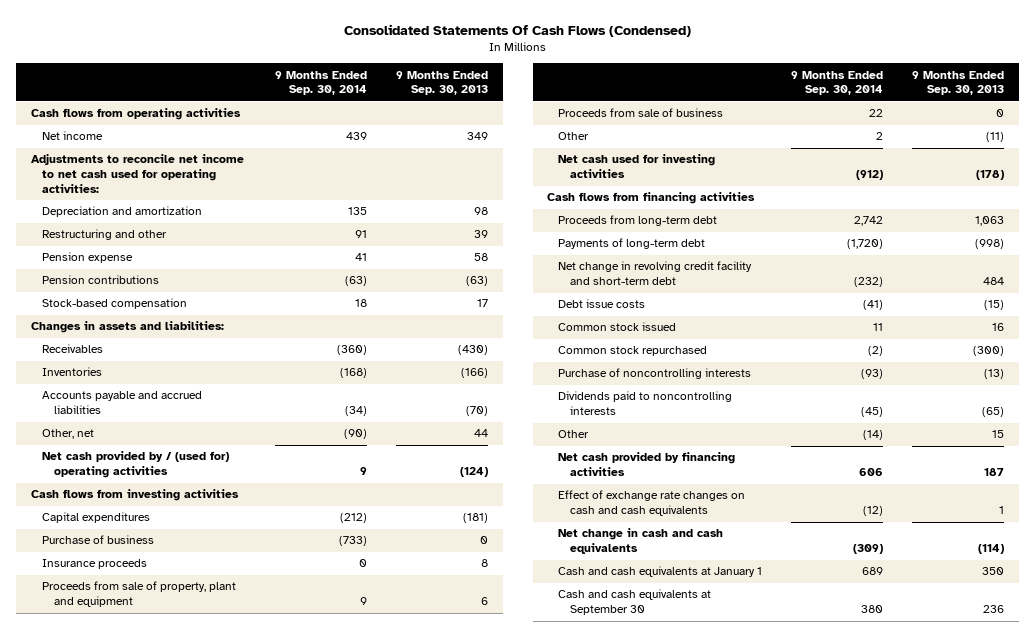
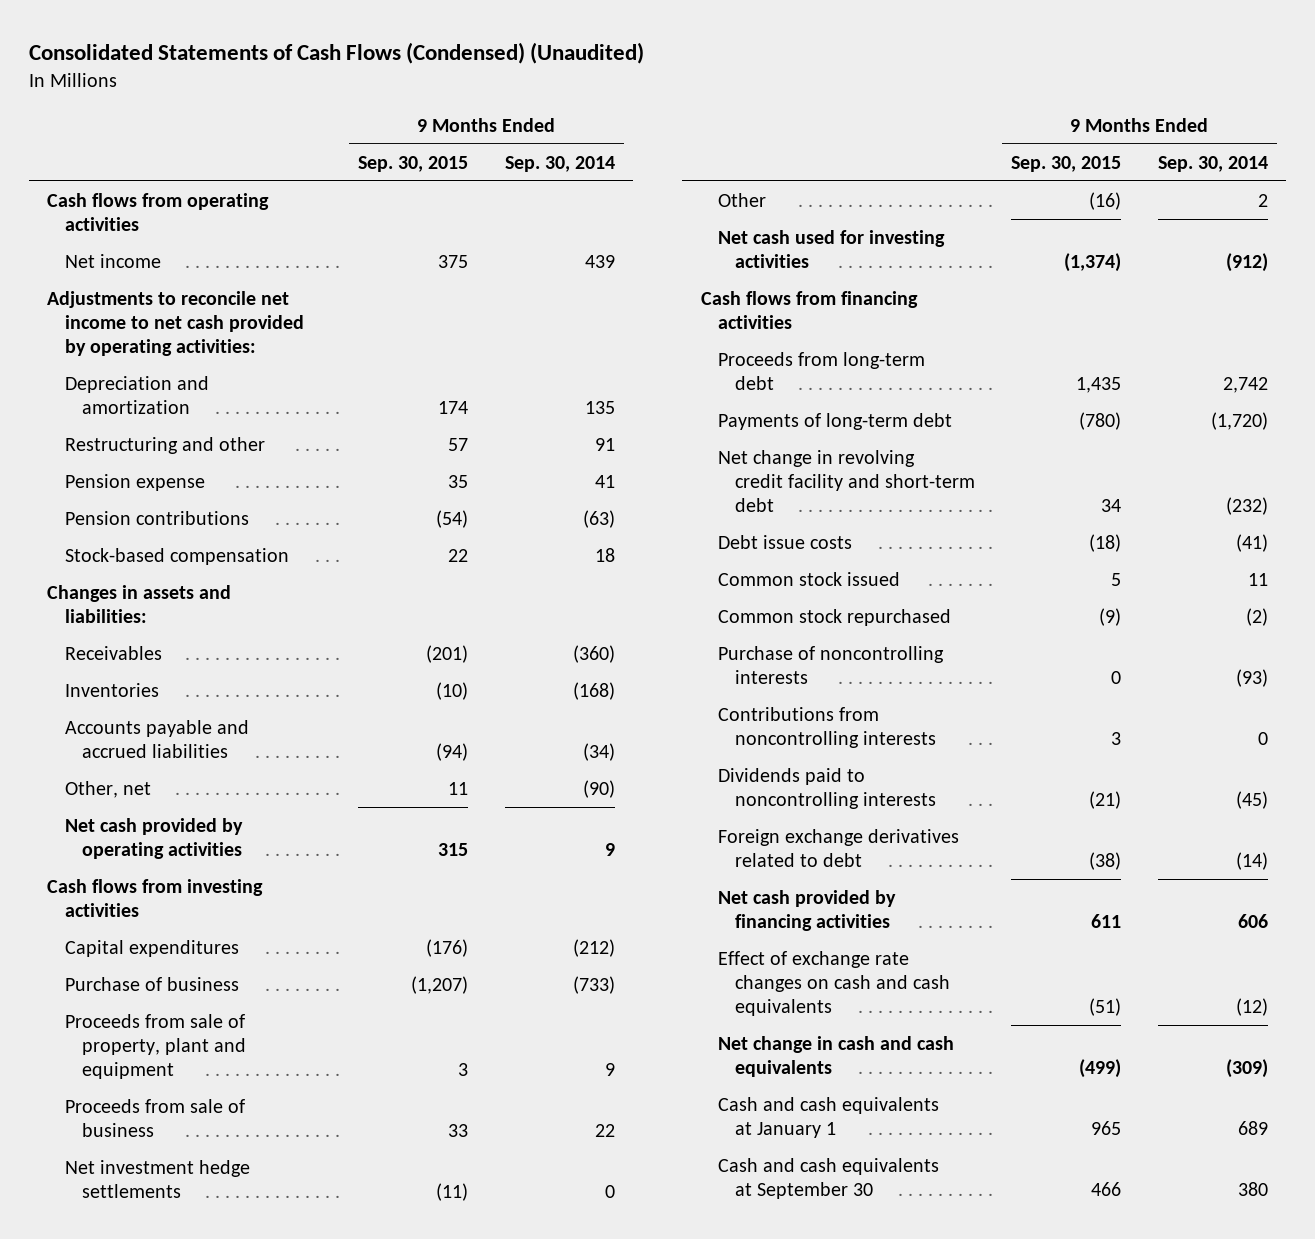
[343,23,691,37] Consolidated Statements Of Cash Flows (Condensed) -> [29,42,645,65] Consolidated Statements of Cash Flows (Condensed) (Unaudited)
[396,70,489,96] 9 Months Ended Sep. 30, 2013 -> none
none -> [358,155,469,172] Sep. 30, 2015
[30,154,244,194] Adjustments to reconcile net income to net cash used for operating activities: -> [47,290,304,357] Adjustments to reconcile net income to net cash provided by operating activities:
[42,451,230,479] Net cash provided by / (used for) operating activities -> [64,817,243,860] Net cash provided by operating activities
[42,559,148,570] Insurance proceeds -> none
none -> [64,1159,250,1199] Net investment hedge settlements
none -> [717,706,936,749] Contributions from noncontrolling interests
[558,430,590,439] Other -> [717,828,959,868] Foreign exchange derivatives related to debt

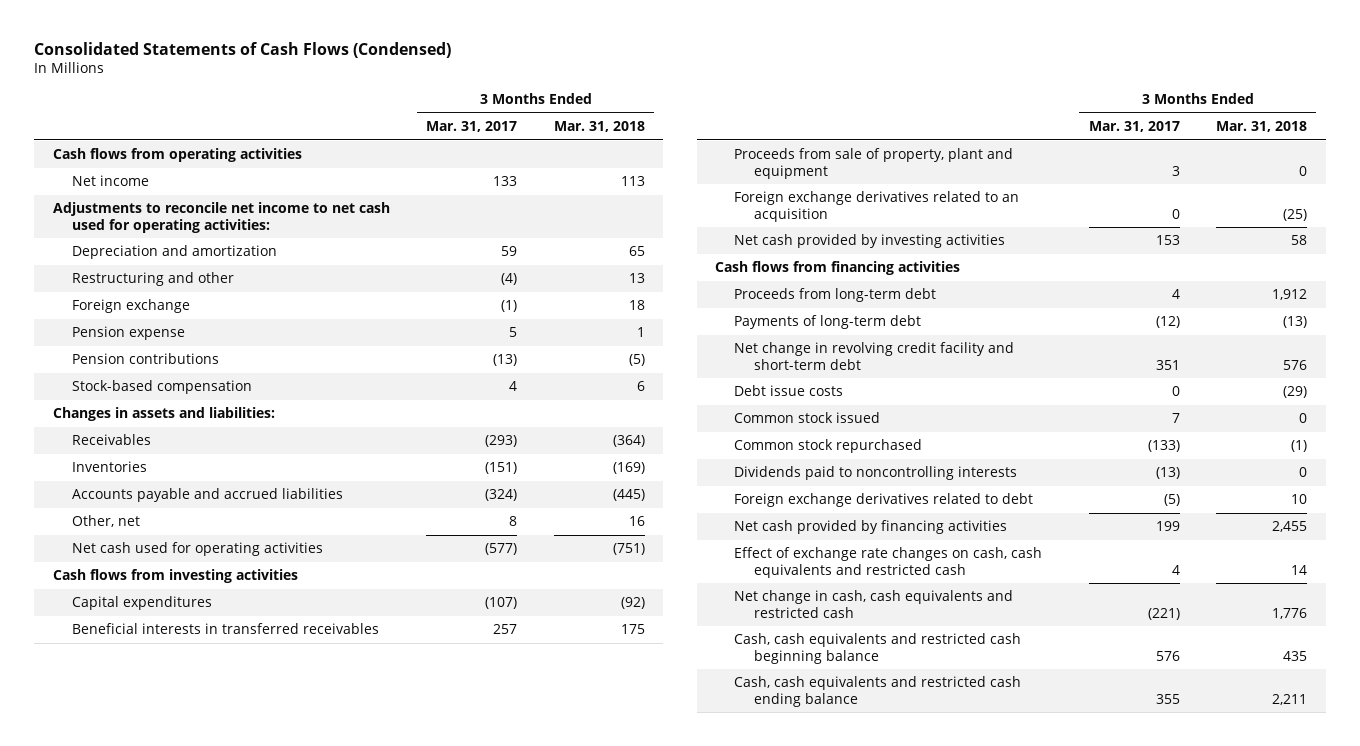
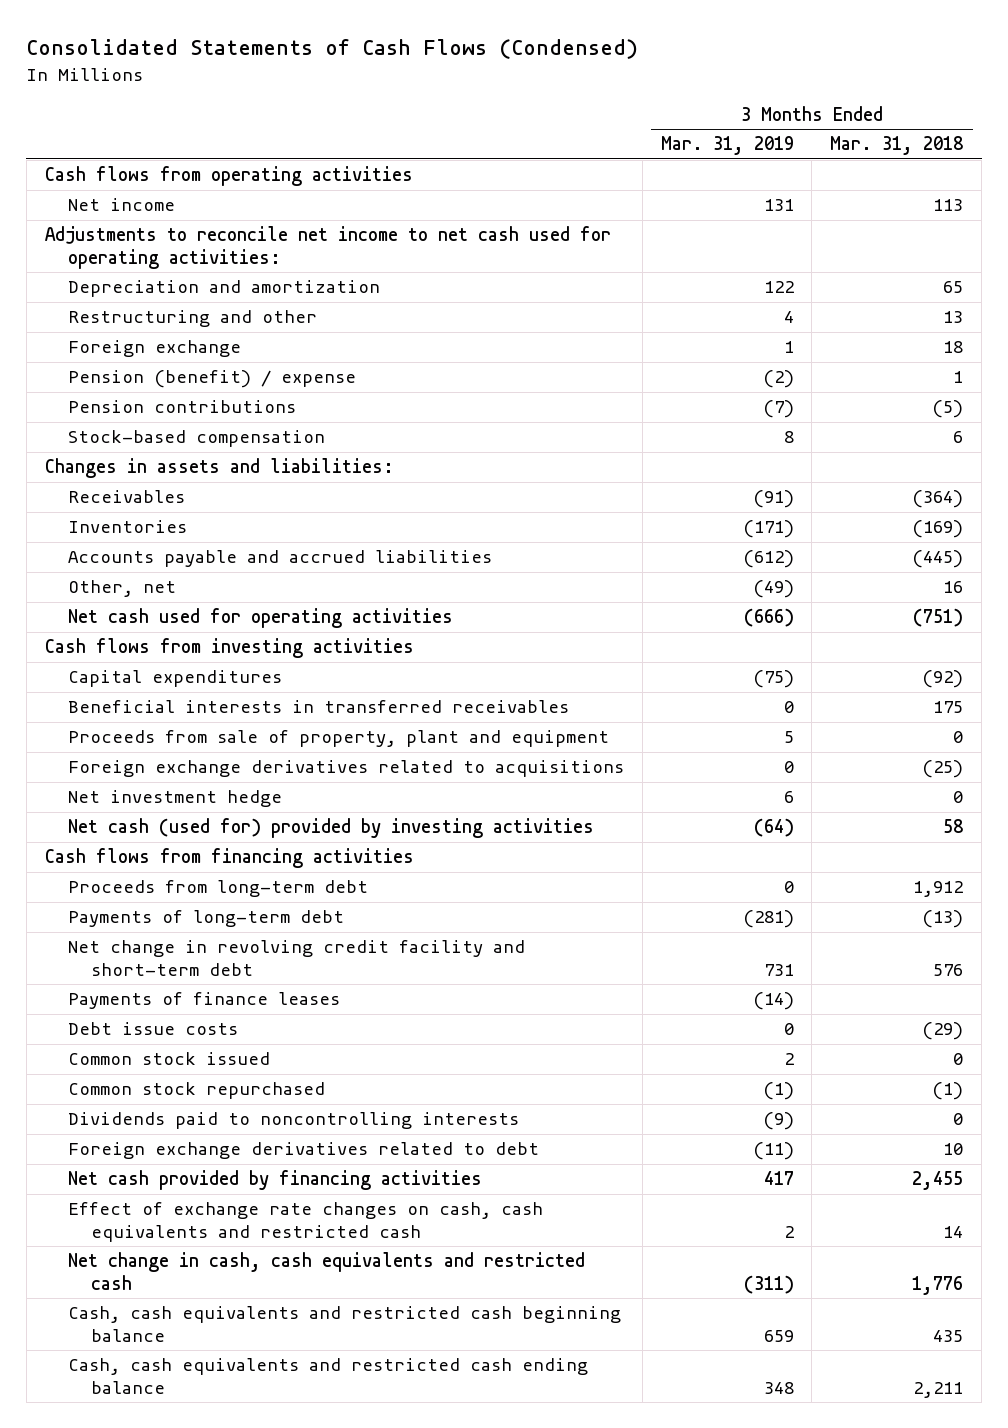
[426,121,518,133] Mar. 31, 2017 -> none
none -> [660,136,794,156] Mar. 31, 2019
[72,326,186,341] Pension expense -> [67,370,356,389] Pension (benefit) / expense
[734,191,1020,222] Foreign exchange derivatives related to an acquisition -> [67,760,624,778] Foreign exchange derivatives related to acquisitions
none -> [67,790,282,808] Net investment hedge
[734,234,1006,249] Net cash provided by investing activities -> [67,818,594,839] Net cash (used for) provided by investing activities
none -> [67,992,340,1010] Payments of finance leases

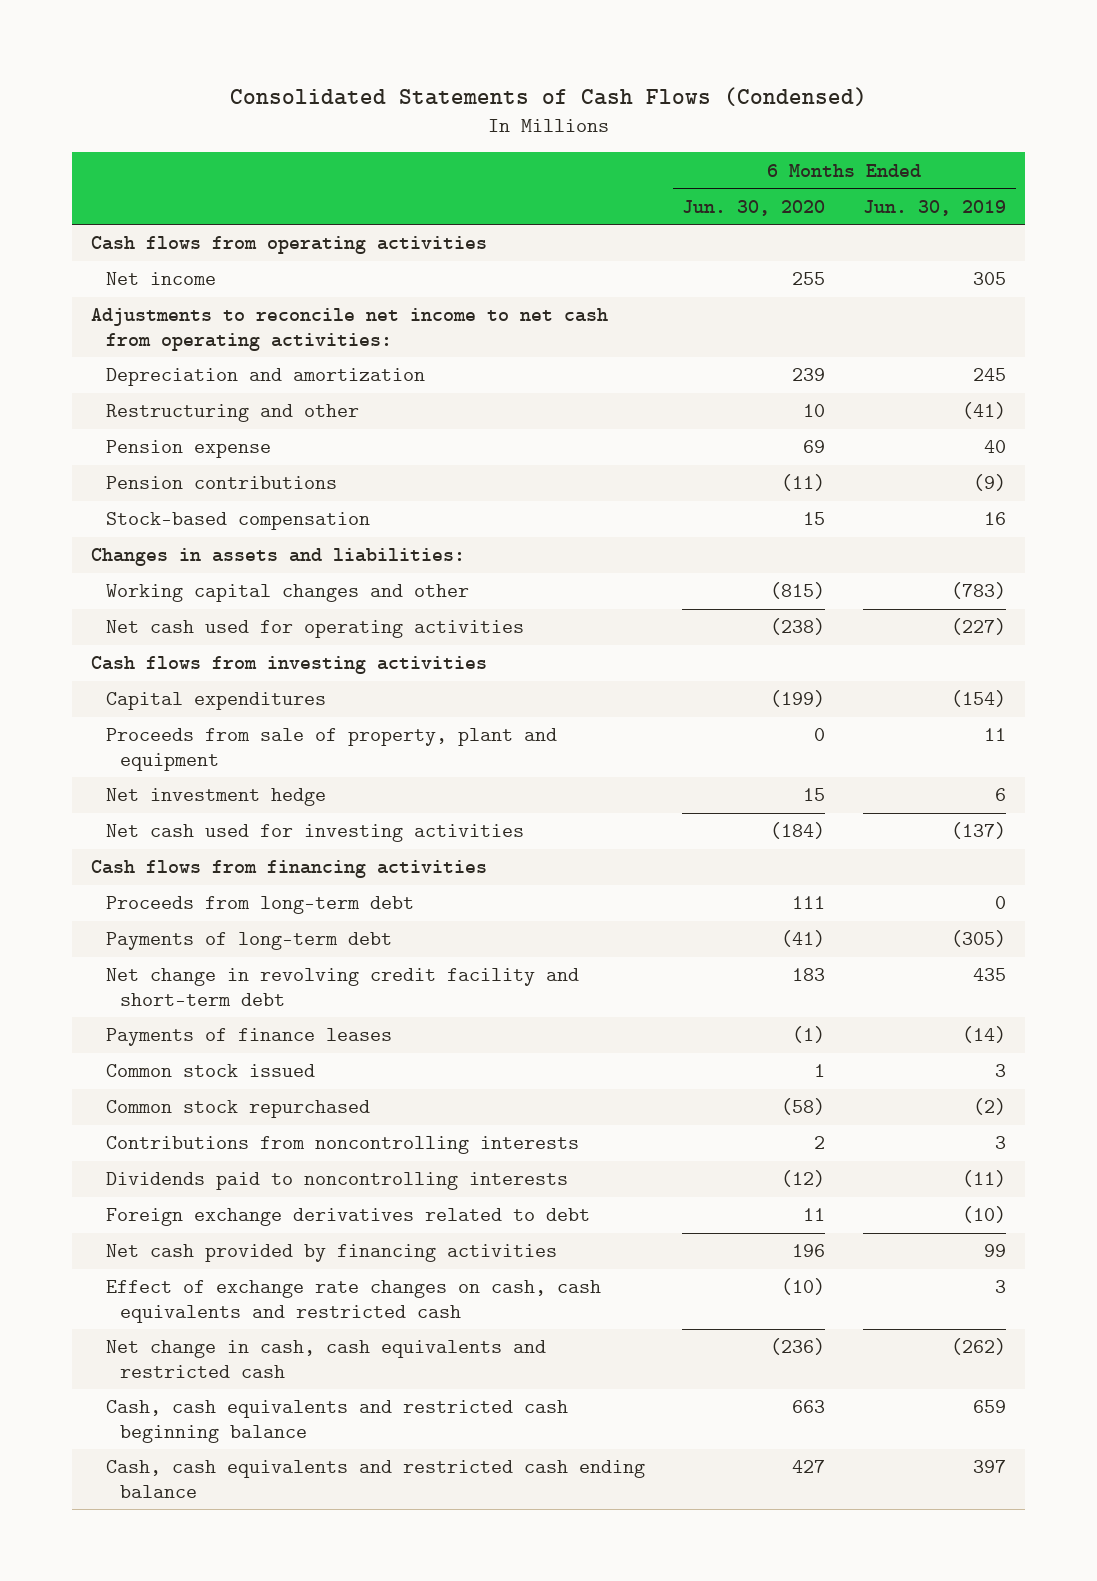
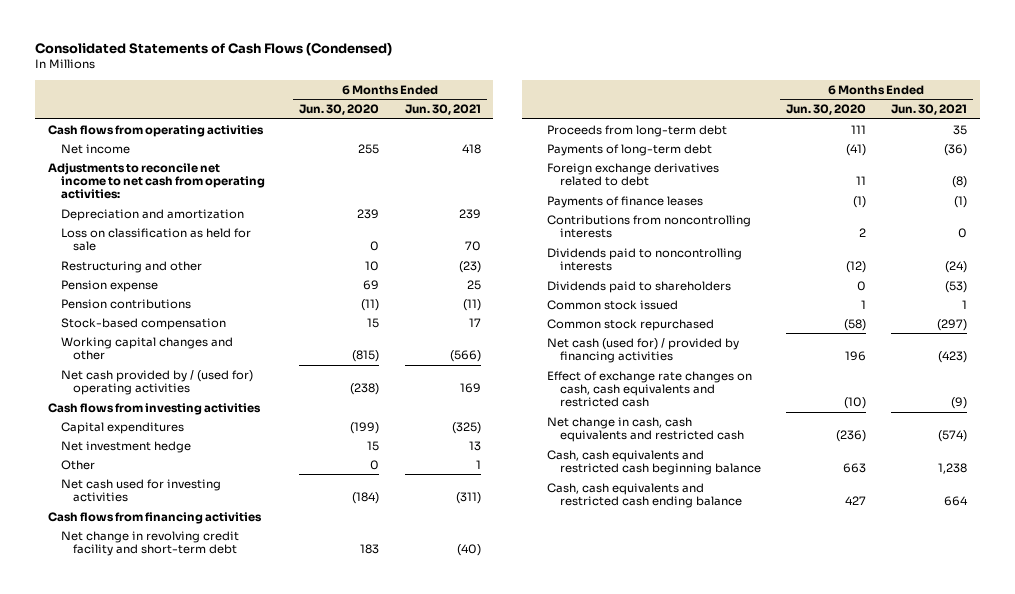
[863,199,1007,216] Jun. 30, 2019 -> none
none -> [404,104,481,116] Jun. 30, 2021
none -> [60,227,251,252] Loss on classification as held for sale
[90,548,465,567] Changes in assets and liabilities: -> none
[105,620,524,639] Net cash used for operating activities -> [60,369,253,396] Net cash provided by / (used for) operating activities
[105,728,557,771] Proceeds from sale of property, plant and equipment -> none
none -> [60,459,95,470] Other
[105,968,579,1006] Net change in revolving credit facility and short-term debt -> [60,530,239,557] Net change in revolving credit facility and short-term debt
[105,1208,590,1227] Foreign exchange derivatives related to debt -> [546,162,719,187] Foreign exchange derivatives related to debt
none -> [546,280,731,293] Dividends paid to shareholders
[105,1064,315,1078] Common stock issued -> [546,299,678,310] Common stock issued
[105,1100,370,1119] Common stock repurchased -> [546,318,714,331] Common stock repurchased
[105,1244,557,1263] Net cash provided by financing activities -> [546,337,739,364] Net cash (used for) / provided by financing activities

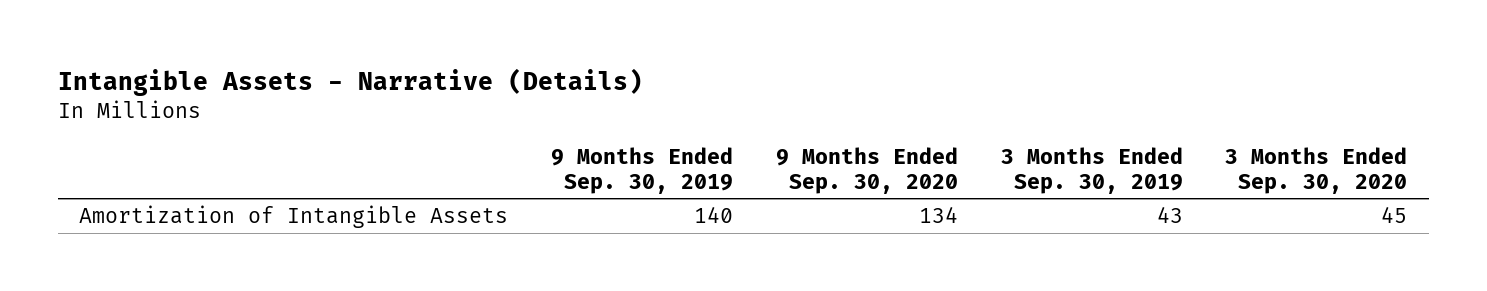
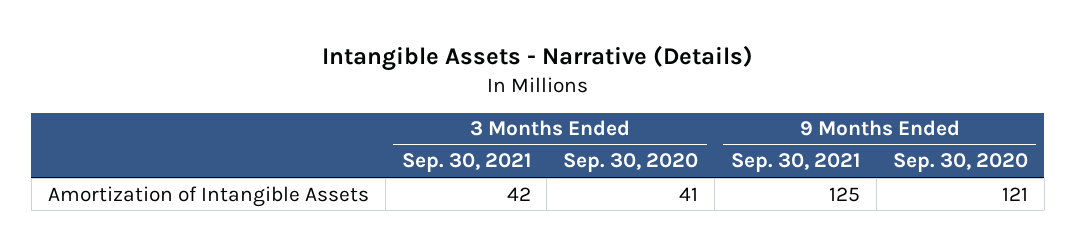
[551,146,734,194] 9 Months Ended Sep. 30, 2019 -> none
[1000,146,1183,194] 3 Months Ended Sep. 30, 2019 -> none
none -> [401,153,531,173] Sep. 30, 2021
none -> [731,153,861,173] Sep. 30, 2021
[918,206,958,224] 134 -> [1002,186,1029,201] 121
[1381,206,1408,224] 45 -> [679,186,699,201] 41

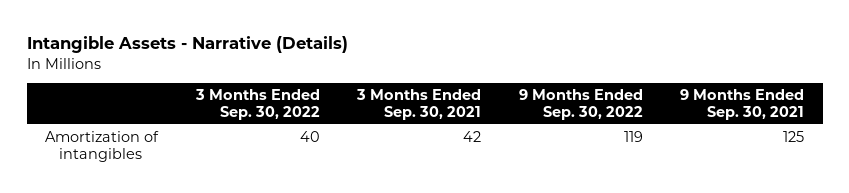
[563,153,699,173] Sep. 30, 2020 -> none
[893,153,1029,173] Sep. 30, 2020 -> none
none -> [194,89,320,121] 3 Months Ended Sep. 30, 2022
none -> [518,89,643,121] 9 Months Ended Sep. 30, 2022
[47,185,369,207] Amortization of Intangible Assets -> [45,130,160,162] Amortization of intangibles

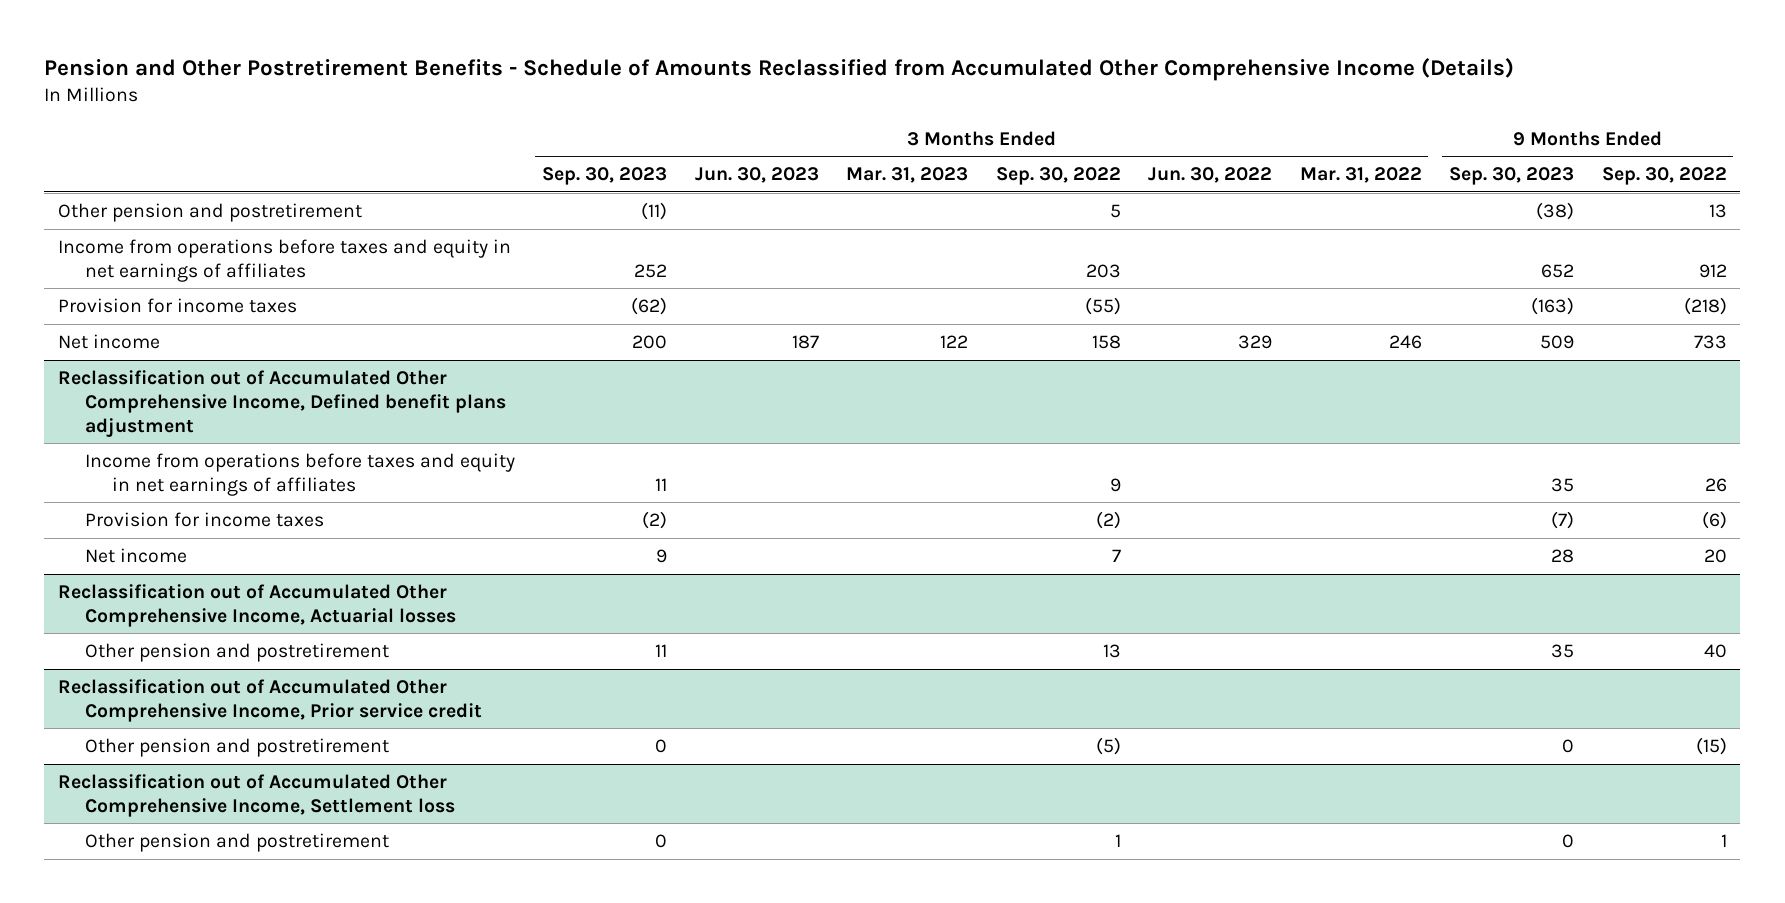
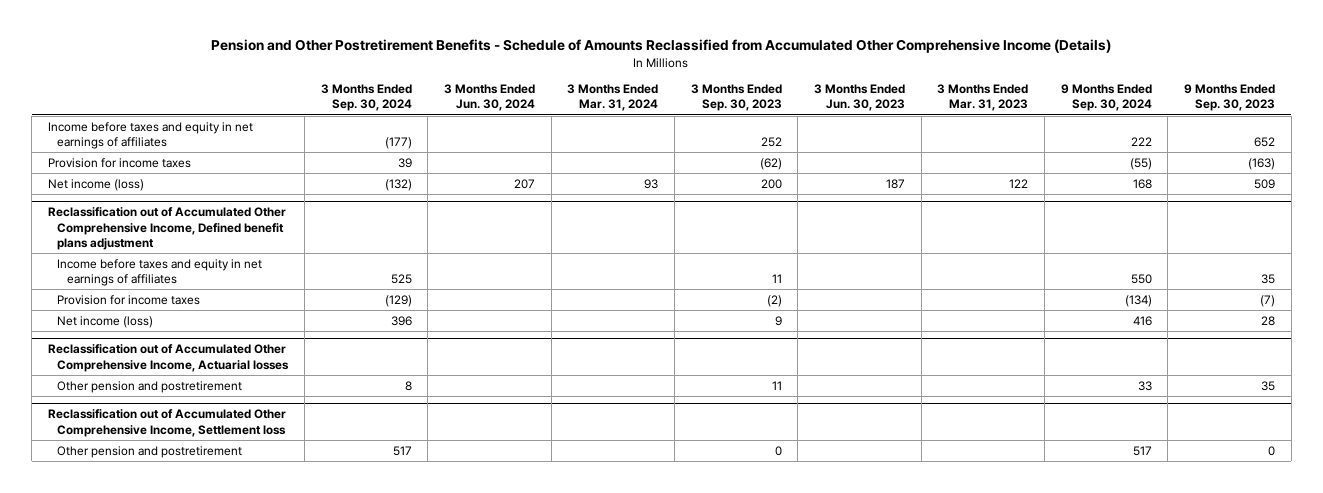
[995,167,1121,186] Sep. 30, 2022 -> none
[1148,167,1273,184] Jun. 30, 2022 -> none
[1299,167,1422,184] Mar. 31, 2022 -> none
[1601,167,1727,186] Sep. 30, 2022 -> none
none -> [320,84,412,112] 3 Months Ended Sep. 30, 2024
none -> [444,84,536,112] 3 Months Ended Jun. 30, 2024
none -> [567,84,659,112] 3 Months Ended Mar. 31, 2024
none -> [1060,84,1152,112] 9 Months Ended Sep. 30, 2024
[57,202,362,222] Other pension and postretirement -> none
[57,238,511,282] Income from operations before taxes and equity in net earnings of affiliates -> [47,121,253,149] Income before taxes and equity in net earnings of affiliates
[57,333,160,349] Net income -> [47,178,144,191] Net income (loss)
[84,452,515,496] Income from operations before taxes and equity in net earnings of affiliates -> [57,258,263,286] Income before taxes and equity in net earnings of affiliates
[84,547,187,563] Net income -> [57,315,154,328] Net income (loss)
[57,678,482,722] Reclassification out of Accumulated Other Comprehensive Income, Prior service credit -> none
[84,737,389,757] Other pension and postretirement -> none

